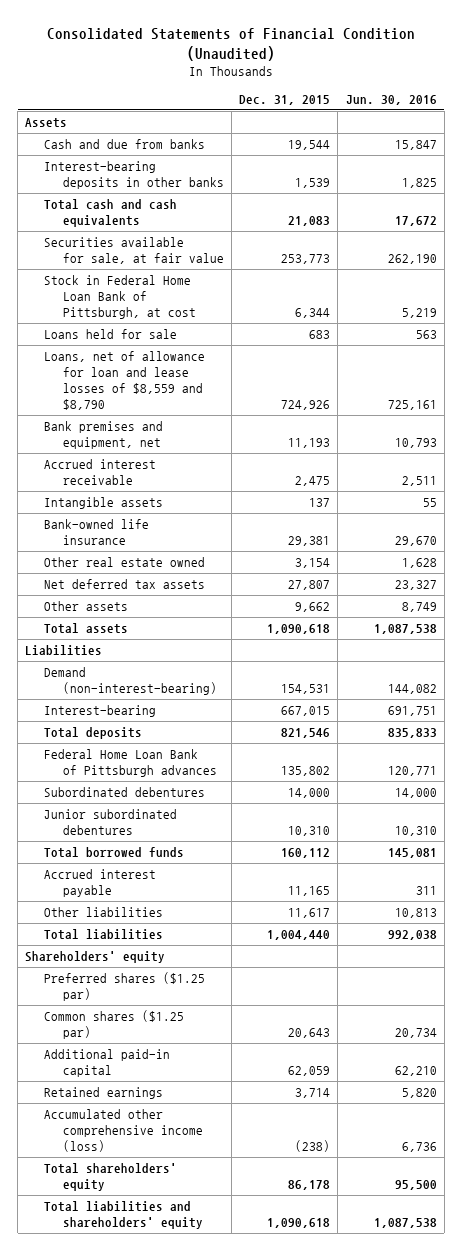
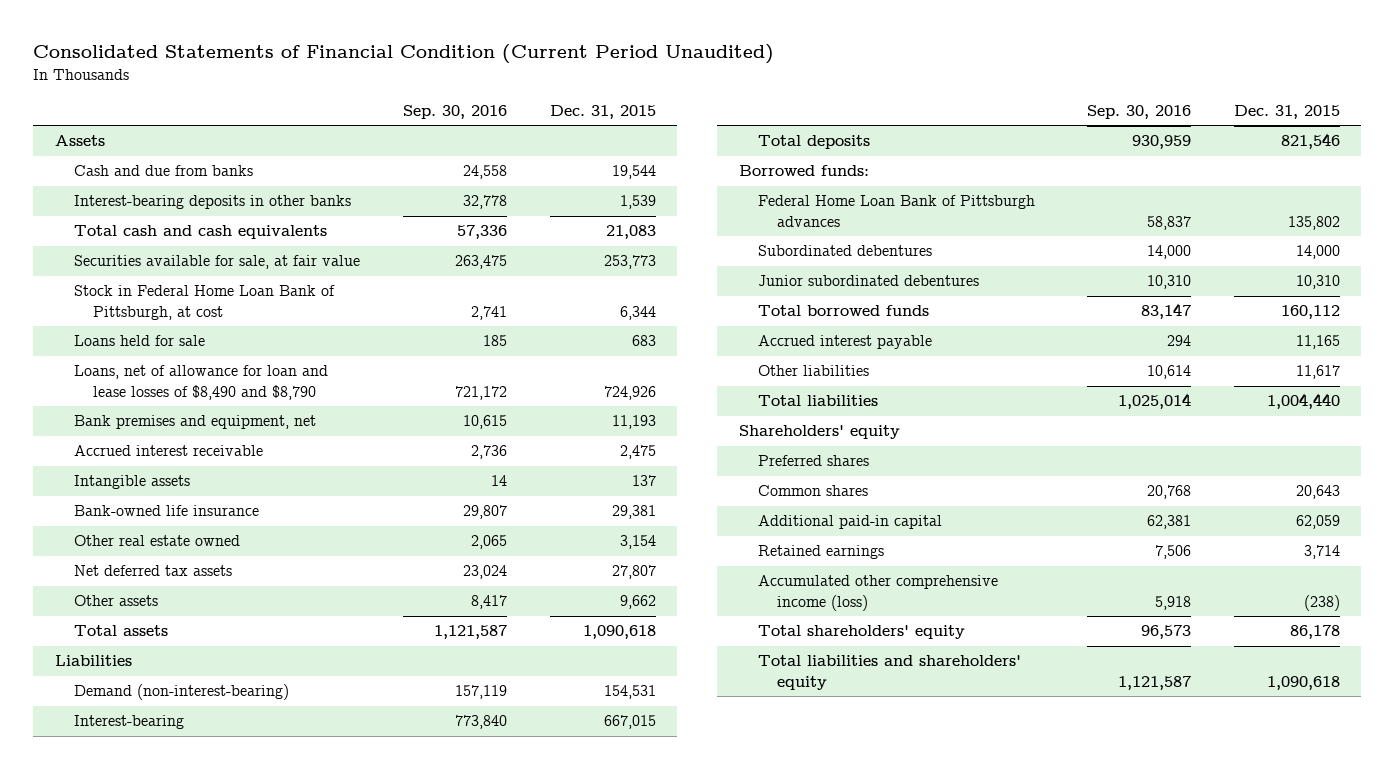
[47,27,416,61] Consolidated Statements of Financial Condition (Unaudited) -> [33,44,775,65] Consolidated Statements of Financial Condition (Current Period Unaudited)
[345,94,437,105] Jun. 30, 2016 -> none
none -> [402,105,507,120] Sep. 30, 2016
[44,351,206,410] Loans, net of allowance for loan and lease losses of $8,559 and $8,790 -> [73,365,328,400] Loans, net of allowance for loan and lease losses of $8,490 and $8,790
none -> [738,165,869,177] Borrowed funds:
[44,972,206,1002] Preferred shares ($1.25 par) -> [757,455,869,467] Preferred shares
[44,1010,185,1040] Common shares ($1.25 par) -> [757,485,868,497] Common shares

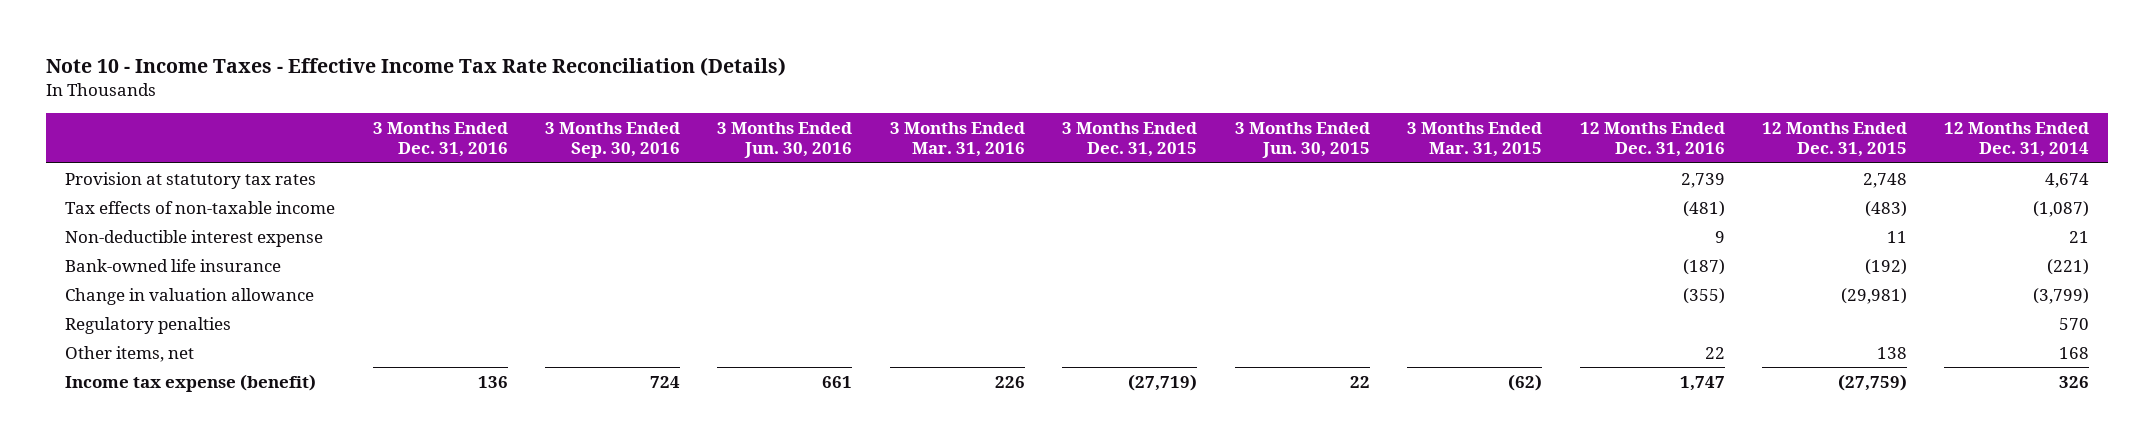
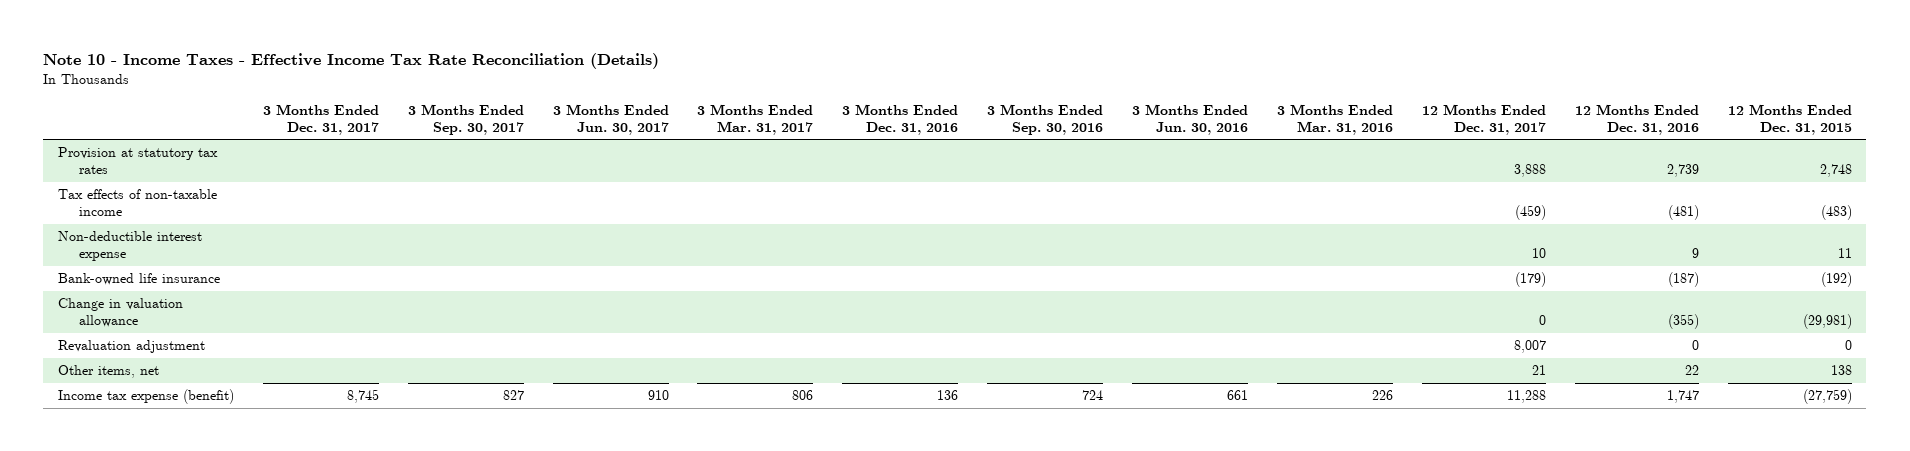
[1062,121,1198,158] 3 Months Ended Dec. 31, 2015 -> none
[1234,121,1370,159] 3 Months Ended Jun. 30, 2015 -> none
[1407,121,1543,158] 3 Months Ended Mar. 31, 2015 -> none
[1944,121,2090,158] 12 Months Ended Dec. 31, 2014 -> none
none -> [262,103,379,135] 3 Months Ended Dec. 31, 2017
none -> [407,103,524,135] 3 Months Ended Sep. 30, 2017
none -> [552,103,669,135] 3 Months Ended Jun. 30, 2017
none -> [697,103,814,135] 3 Months Ended Mar. 31, 2017
none -> [1422,103,1547,135] 12 Months Ended Dec. 31, 2017
[65,316,232,334] Regulatory penalties -> none
none -> [57,340,205,354] Revaluation adjustment

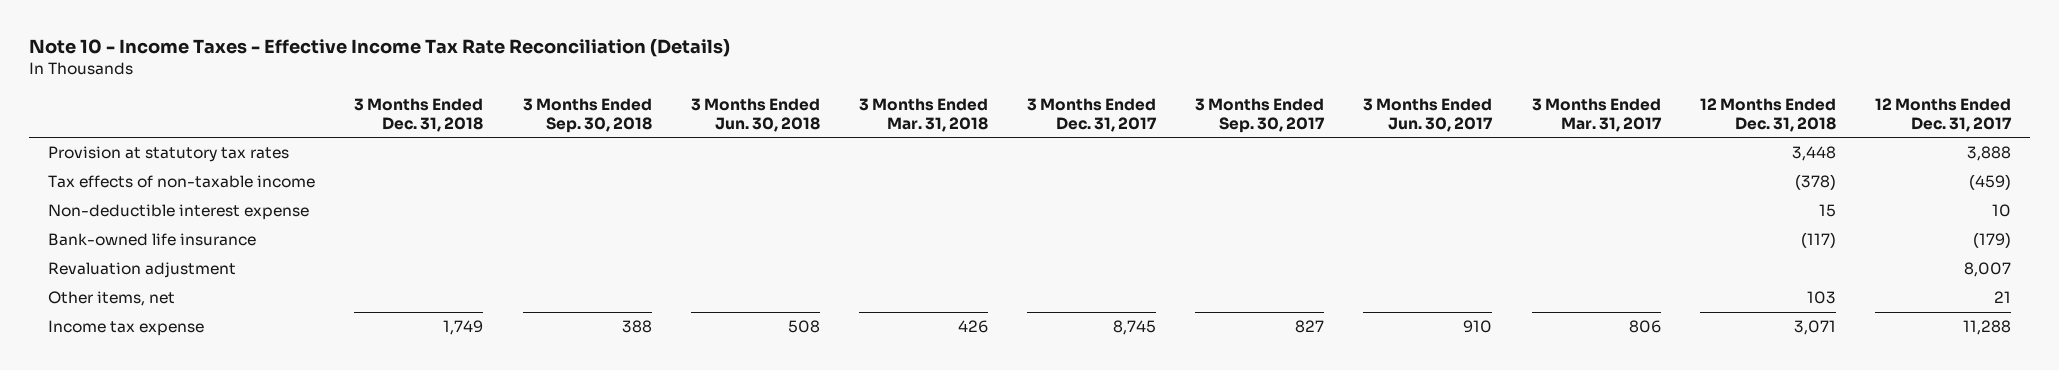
[842,103,959,135] 3 Months Ended Dec. 31, 2016 -> none
[987,103,1104,135] 3 Months Ended Sep. 30, 2016 -> none
[1132,103,1249,135] 3 Months Ended Jun. 30, 2016 -> none
[1277,103,1394,135] 3 Months Ended Mar. 31, 2016 -> none
[1574,103,1699,135] 12 Months Ended Dec. 31, 2016 -> none
[1727,103,1852,135] 12 Months Ended Dec. 31, 2015 -> none
none -> [354,97,484,132] 3 Months Ended Dec. 31, 2018
none -> [522,97,652,133] 3 Months Ended Sep. 30, 2018
none -> [690,97,820,132] 3 Months Ended Jun. 30, 2018
none -> [858,97,988,132] 3 Months Ended Mar. 31, 2018
none -> [1699,97,1836,132] 12 Months Ended Dec. 31, 2018
[57,298,183,327] Change in valuation allowance -> none
[57,389,234,405] Income tax expense (benefit) -> [48,320,205,337] Income tax expense

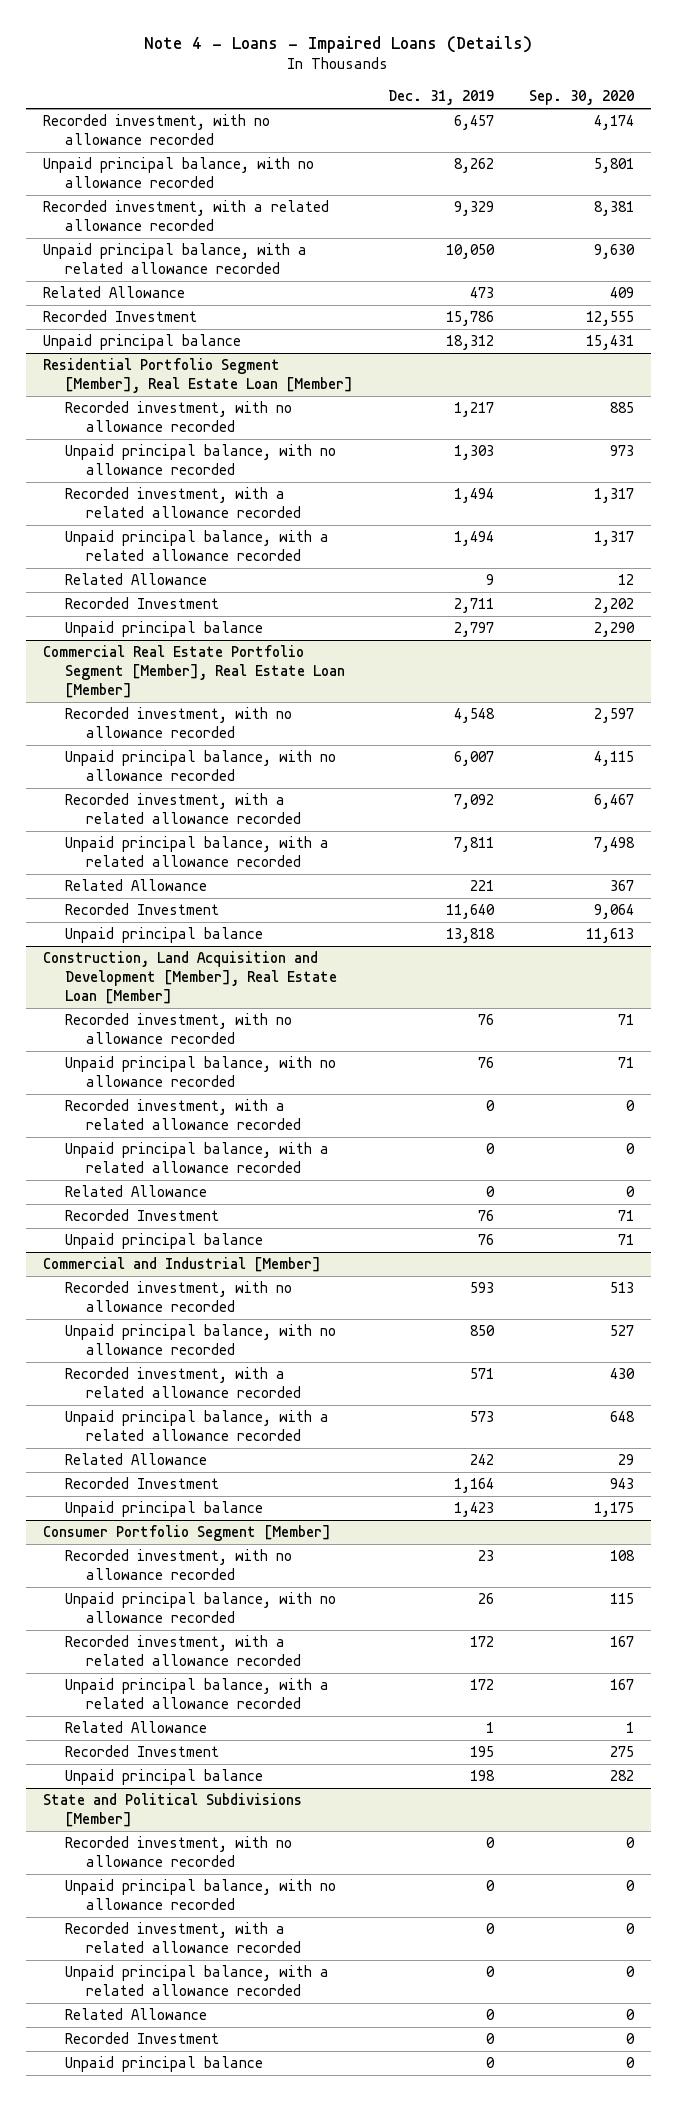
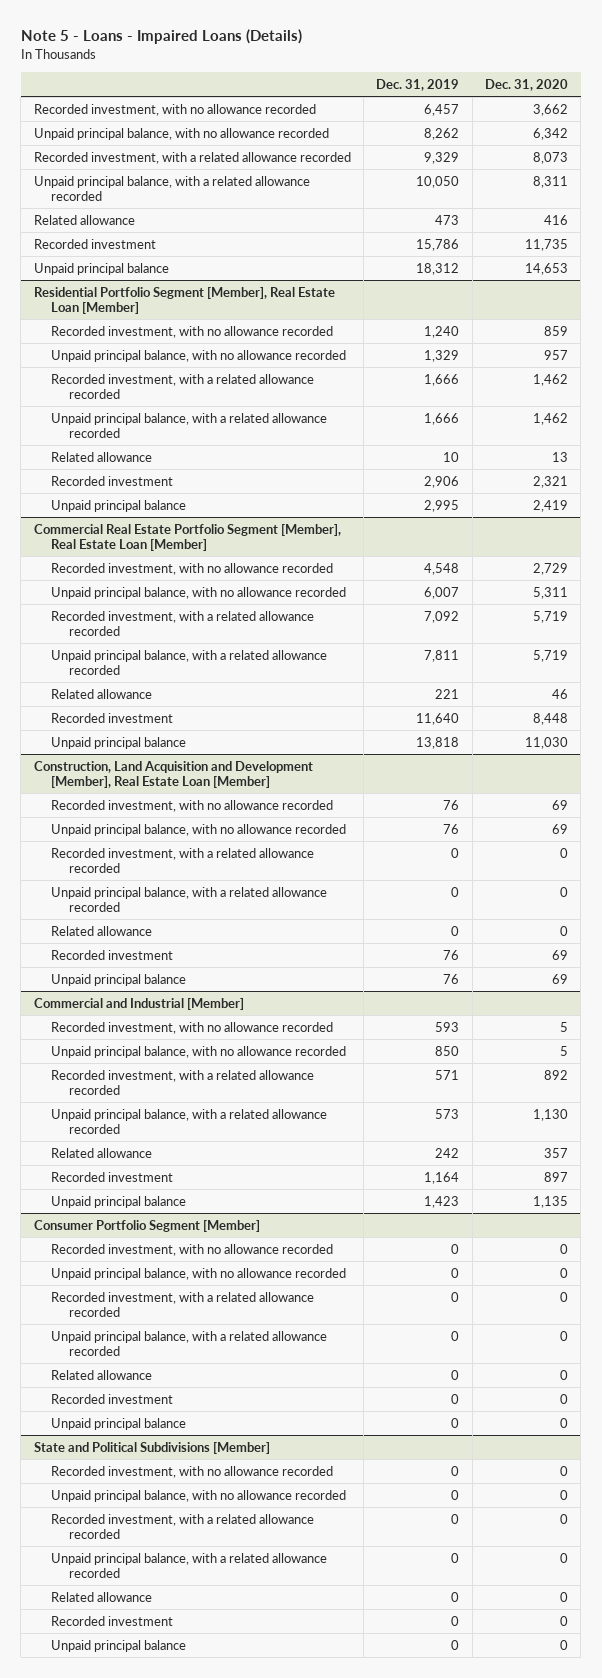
[144,35,533,53] Note 4 - Loans - Impaired Loans (Details) -> [20,29,302,45] Note 5 - Loans - Impaired Loans (Details)
[528,90,634,106] Sep. 30, 2020 -> none
none -> [484,78,568,91] Dec. 31, 2020
[43,286,186,299] Related Allowance -> [33,214,135,225] Related allowance
[43,310,198,323] Recorded Investment -> [33,238,156,249] Recorded investment
[453,402,494,418] 1,217 -> [424,325,460,338] 1,240
[453,445,494,461] 1,303 -> [424,349,460,362] 1,329
[453,488,494,504] 1,494 -> [424,373,460,386] 1,666
[453,531,494,547] 1,494 -> [424,412,460,425] 1,666
[64,573,207,586] Related Allowance -> [51,451,153,462] Related allowance
[485,574,494,586] 9 -> [443,451,460,462] 10
[64,597,219,610] Recorded Investment -> [51,475,174,486] Recorded investment
[453,598,494,614] 2,711 -> [424,475,460,488] 2,906
[453,622,494,638] 2,797 -> [424,499,460,512] 2,995
[64,879,207,892] Related Allowance -> [51,688,153,699] Related allowance
[64,903,219,916] Recorded Investment -> [51,712,174,723] Recorded investment
[64,1185,207,1198] Related Allowance -> [51,925,153,936] Related allowance
[64,1209,219,1222] Recorded Investment -> [51,949,174,960] Recorded investment
[64,1453,207,1466] Related Allowance -> [51,1147,153,1158] Related allowance
[64,1477,219,1490] Recorded Investment -> [51,1171,174,1182] Recorded investment
[477,1550,494,1562] 23 -> [451,1243,460,1254] 0
[477,1593,494,1605] 26 -> [451,1267,460,1278] 0
[469,1636,494,1648] 172 -> [451,1291,460,1302] 0
[469,1679,494,1691] 172 -> [451,1330,460,1341] 0
[64,1721,207,1734] Related Allowance -> [51,1369,153,1380] Related allowance
[485,1722,494,1734] 1 -> [451,1369,460,1380] 0
[64,1745,219,1758] Recorded Investment -> [51,1393,174,1404] Recorded investment
[469,1746,494,1758] 195 -> [451,1393,460,1404] 0
[469,1770,495,1782] 198 -> [451,1417,460,1428] 0
[64,2008,207,2021] Related Allowance -> [51,1591,153,1602] Related allowance
[64,2032,219,2045] Recorded Investment -> [51,1615,174,1626] Recorded investment

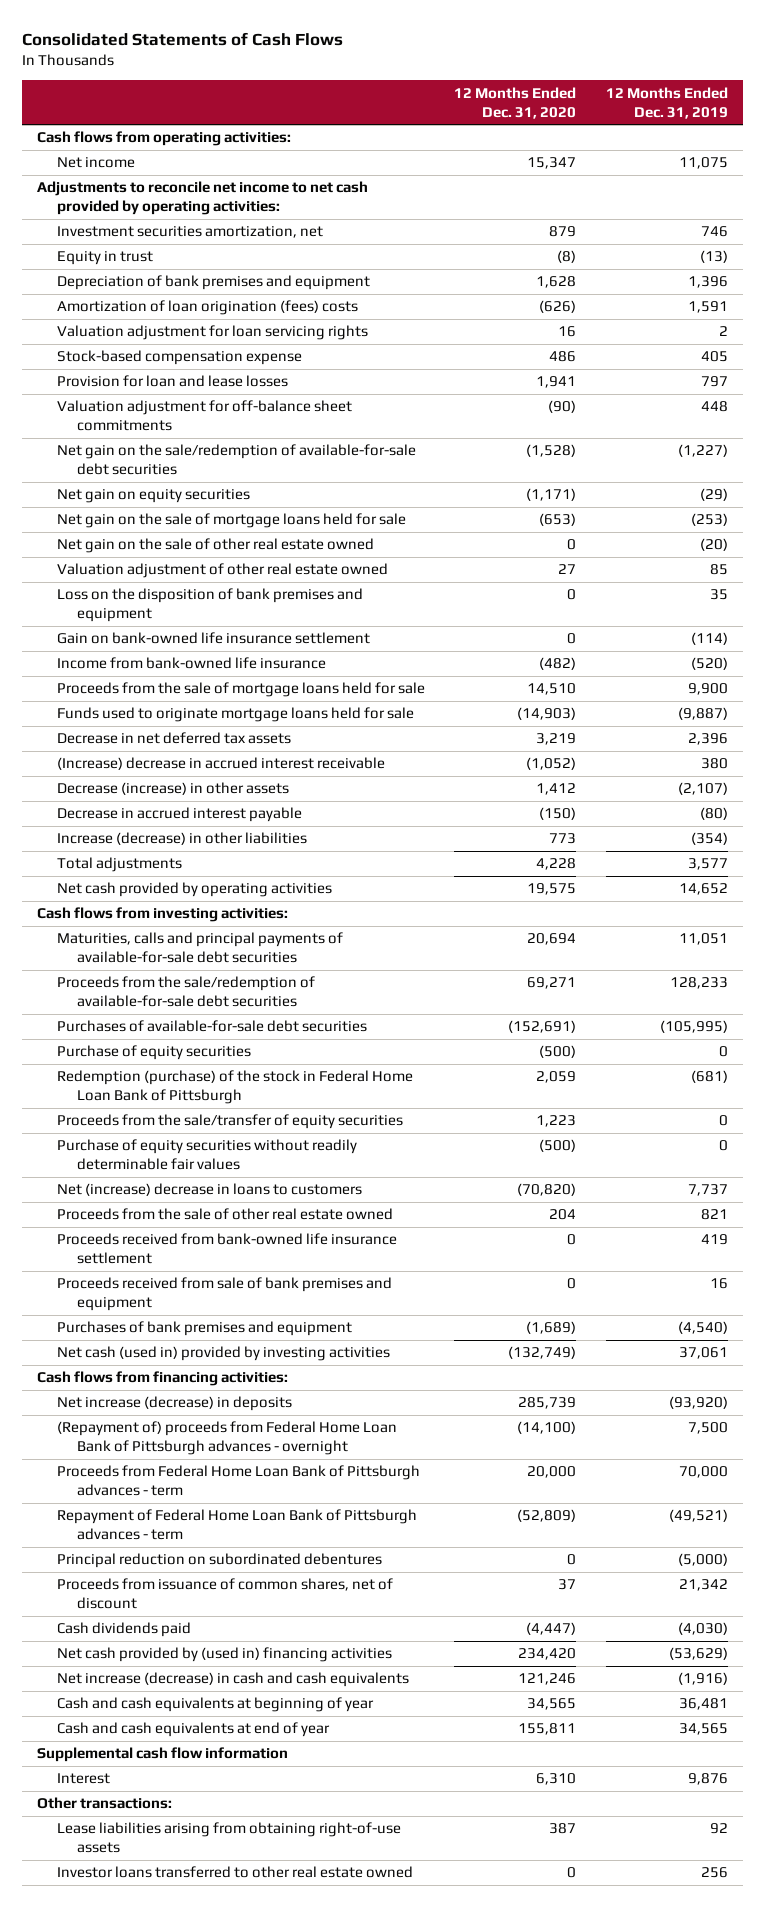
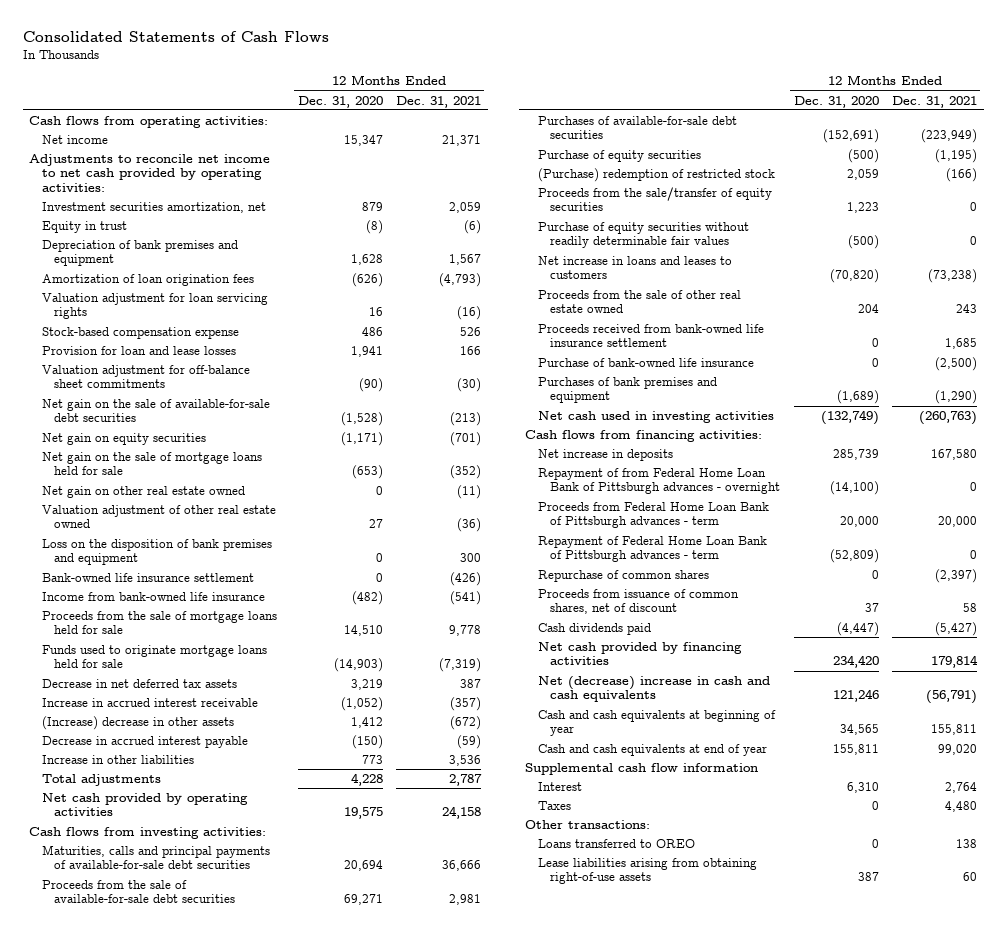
[605,86,728,119] 12 Months Ended Dec. 31, 2019 -> none
none -> [395,95,481,108] Dec. 31, 2021
[56,300,358,316] Amortization of loan origination (fees) costs -> [41,273,254,286] Amortization of loan origination fees
[56,444,416,476] Net gain on the sale/redemption of available-for-sale debt securities -> [41,398,270,423] Net gain on the sale of available-for-sale debt securities
[56,538,374,554] Net gain on the sale of other real estate owned -> [41,485,245,498] Net gain on other real estate owned
[56,632,370,645] Gain on bank-owned life insurance settlement -> [41,572,254,582] Bank-owned life insurance settlement
[56,757,385,771] (Increase) decrease in accrued interest receivable -> [41,697,258,707] Increase in accrued interest receivable
[56,782,289,796] Decrease (increase) in other assets -> [41,715,234,730] (Increase) decrease in other assets
[56,832,307,846] Increase (decrease) in other liabilities -> [41,754,194,764] Increase in other liabilities
[56,976,315,1008] Proceeds from the sale/redemption of available-for-sale debt securities -> [41,879,236,904] Proceeds from the sale of available-for-sale debt securities
[56,1070,413,1105] Redemption (purchase) of the stock in Federal Home Loan Bank of Pittsburgh -> [537,167,775,182] (Purchase) redemption of restricted stock
[56,1183,362,1197] Net (increase) decrease in loans to customers -> [537,255,732,280] Net increase in loans and leases to customers
[56,1277,392,1312] Proceeds received from sale of bank premises and equipment -> none
none -> [537,357,754,367] Purchase of bank-owned life insurance
[56,1346,390,1362] Net cash (used in) provided by investing activities -> [537,410,774,423] Net cash used in investing activities
[56,1396,292,1412] Net increase (decrease) in deposits -> [537,448,673,461] Net increase in deposits
[56,1421,397,1456] (Repayment of) proceeds from Federal Home Loan Bank of Pittsburgh advances - overnight -> [537,467,781,495] Repayment of from Federal Home Loan Bank of Pittsburgh advances - overnight
[56,1553,382,1569] Principal reduction on subordinated debentures -> none
none -> [537,569,709,582] Repurchase of common shares
[56,1647,392,1663] Net cash provided by (used in) financing activities -> [537,641,742,666] Net cash provided by financing activities
[56,1672,409,1688] Net increase (decrease) in cash and cash equivalents -> [537,675,770,703] Net (decrease) increase in cash and cash equivalents
none -> [537,800,571,810] Taxes
none -> [537,838,695,848] Loans transferred to OREO
[56,1866,413,1879] Investor loans transferred to other real estate owned -> none

